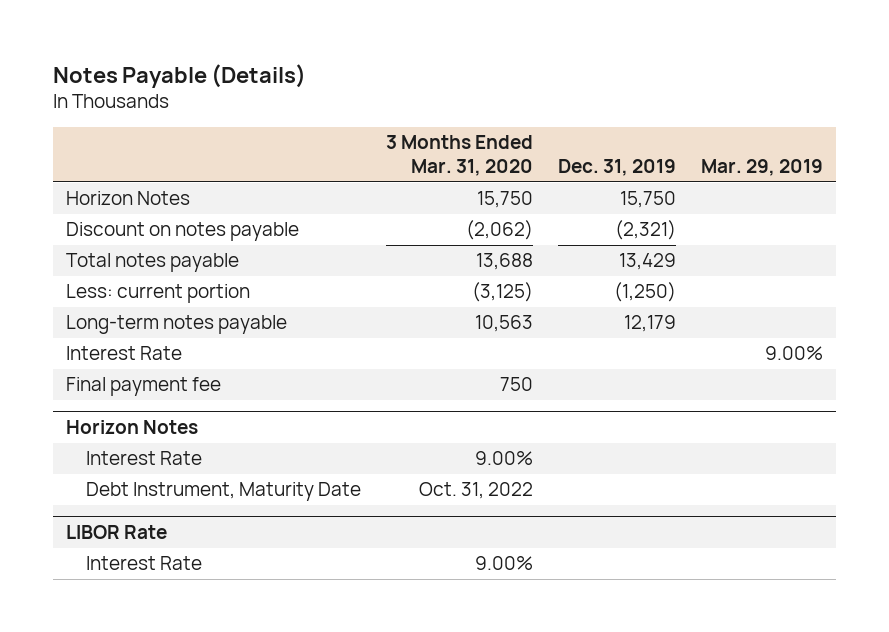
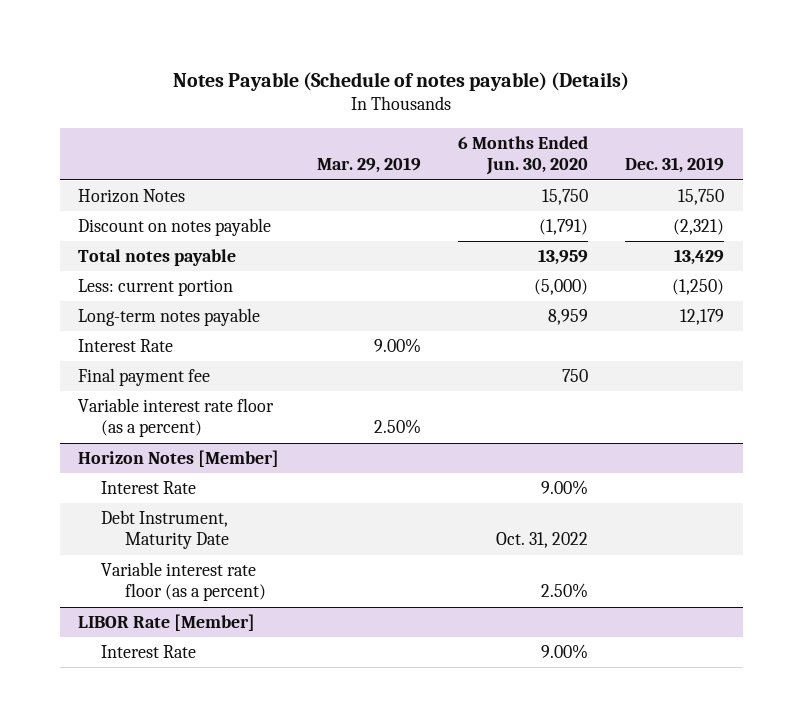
[53,63,307,88] Notes Payable (Details) -> [173,71,630,91] Notes Payable (Schedule of notes payable) (Details)
[385,135,533,177] 3 Months Ended Mar. 31, 2020 -> none
none -> [457,136,588,176] 6 Months Ended Jun. 30, 2020
none -> [78,398,275,438] Variable interest rate floor (as a percent)
[65,420,198,435] Horizon Notes -> [78,450,280,468] Horizon Notes [Member]
none -> [101,562,266,602] Variable interest rate floor (as a percent)
[65,525,167,540] LIBOR Rate -> [78,614,256,632] LIBOR Rate [Member]

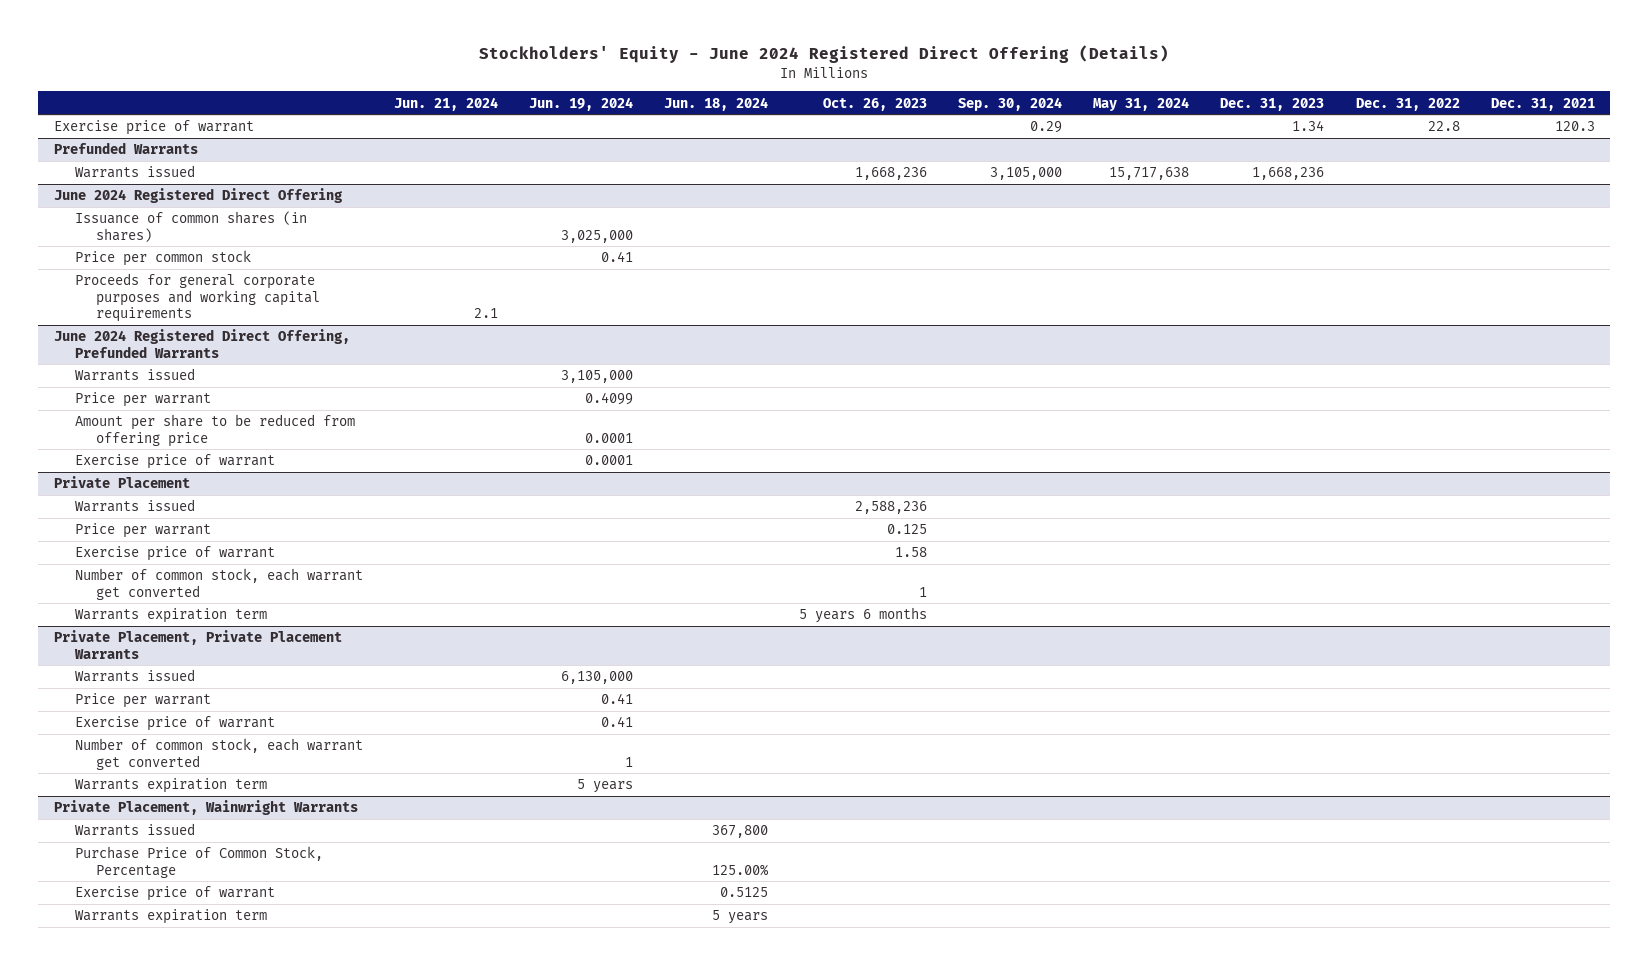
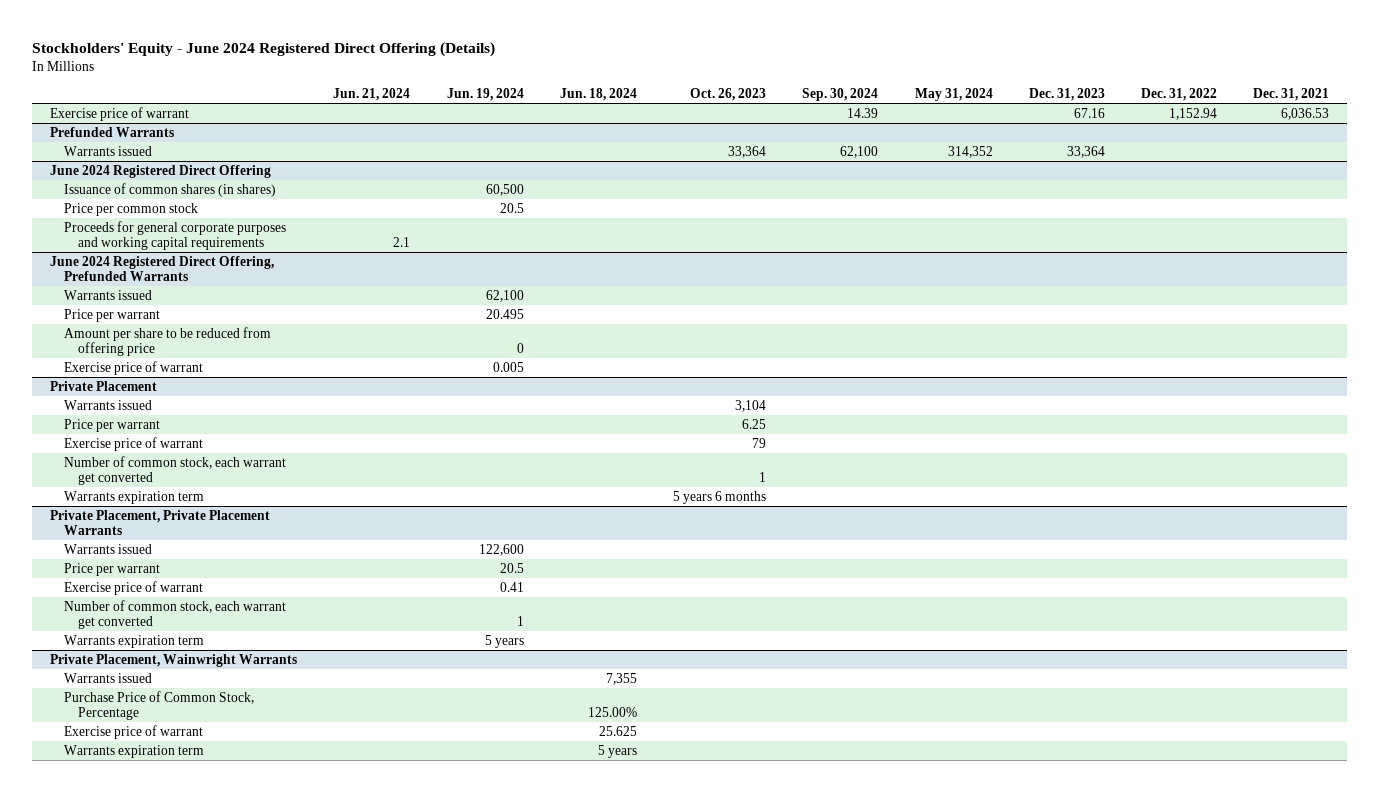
[1030,121,1063,134] 0.29 -> [847,107,879,118] 14.39
[1292,120,1325,132] 1.34 -> [1073,107,1105,118] 67.16
[1427,121,1460,132] 22.8 -> [1169,107,1218,120] 1,152.94
[1554,121,1595,132] 120.3 -> [1281,107,1330,120] 6,036.53
[855,167,928,181] 1,668,236 -> [728,145,767,158] 33,364
[990,167,1063,181] 3,105,000 -> [840,145,879,158] 62,100
[1109,167,1190,181] 15,717,638 -> [947,145,993,158] 314,352
[1252,167,1325,181] 1,668,236 -> [1066,145,1105,158] 33,364
[561,229,634,243] 3,025,000 -> [485,183,524,196] 60,500
[601,251,634,263] 0.41 -> [499,202,524,213] 20.5
[561,370,634,384] 3,105,000 -> [485,289,524,302] 62,100
[585,392,634,406] 0.4099 -> [485,308,524,319] 20.495
[585,432,634,443] 0.0001 -> [516,343,524,354] 0
[585,455,634,466] 0.0001 -> [492,361,524,372] 0.005
[855,501,928,515] 2,588,236 -> [735,399,767,412] 3,104
[887,524,928,535] 0.125 -> [742,418,767,429] 6.25
[895,547,928,558] 1.58 -> [752,437,767,448] 79
[561,671,634,685] 6,130,000 -> [478,543,524,556] 122,600
[601,693,634,705] 0.41 -> [499,562,524,573] 20.5
[712,825,769,839] 367,800 -> [605,672,637,685] 7,355
[720,887,769,898] 0.5125 -> [598,725,637,736] 25.625

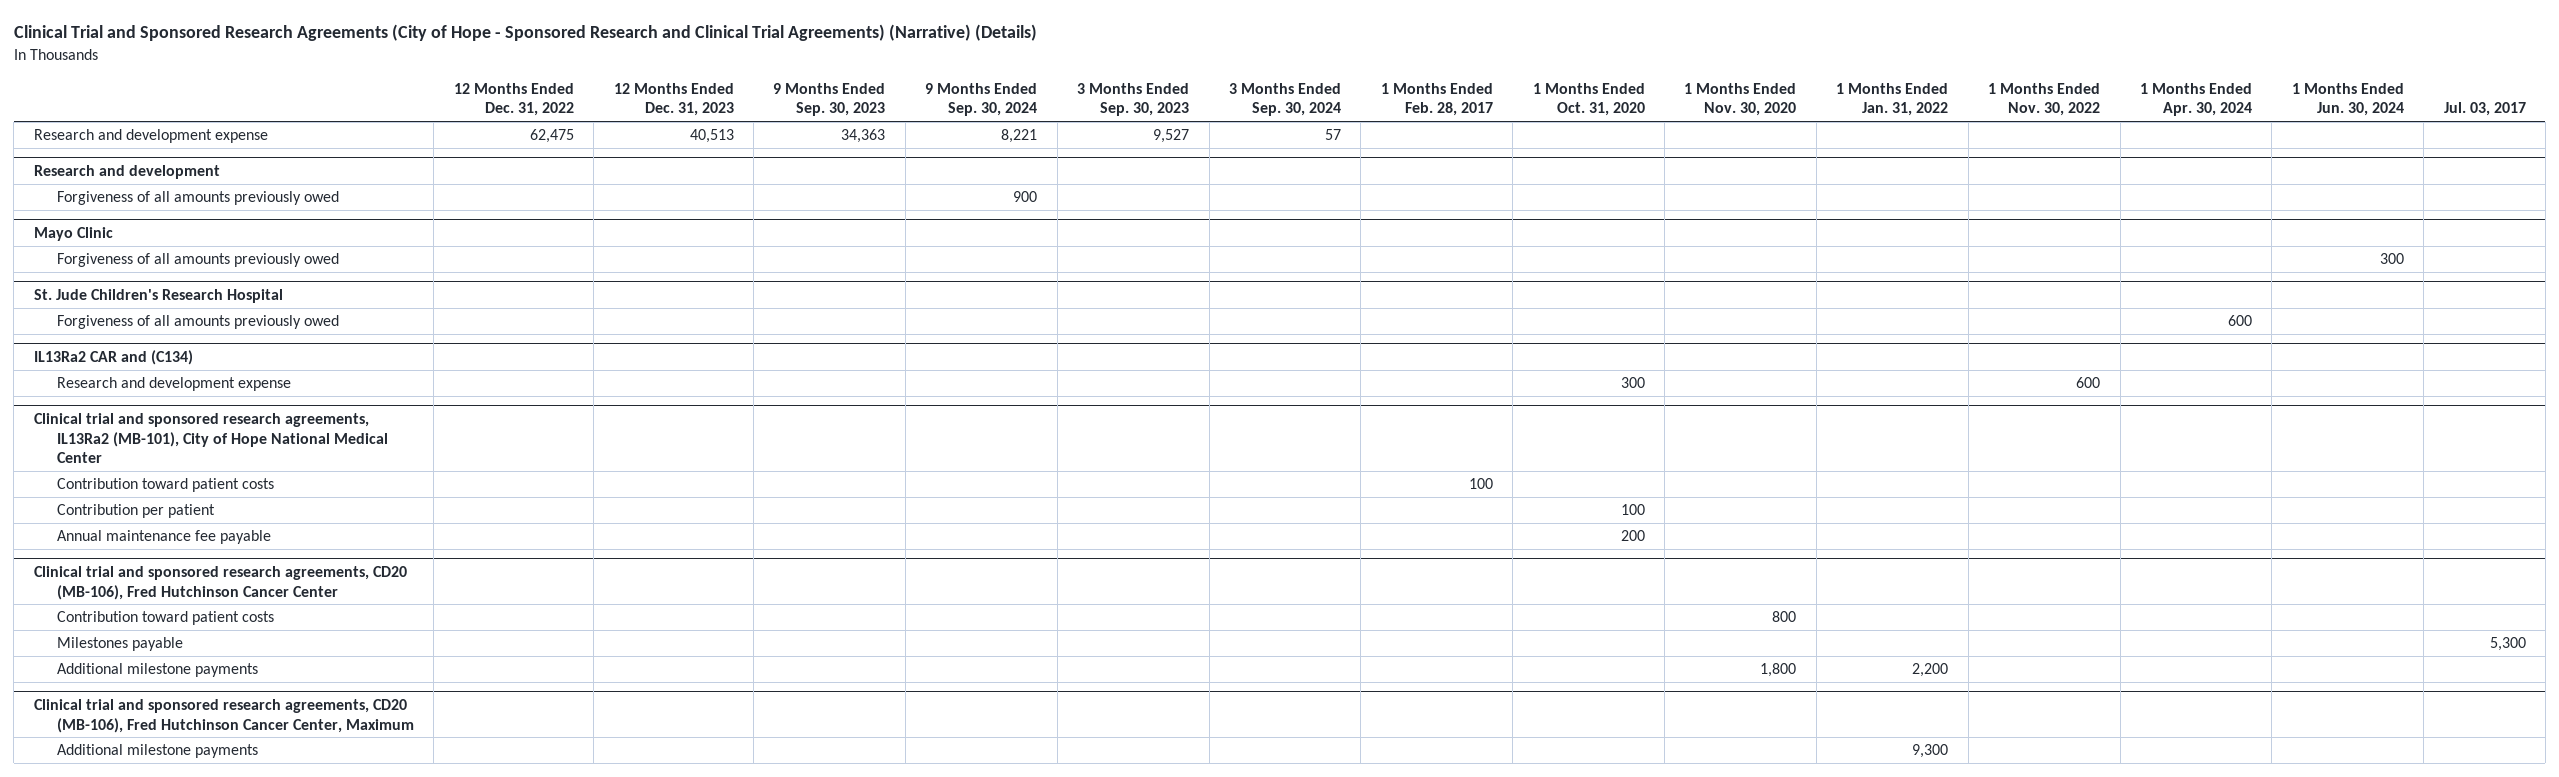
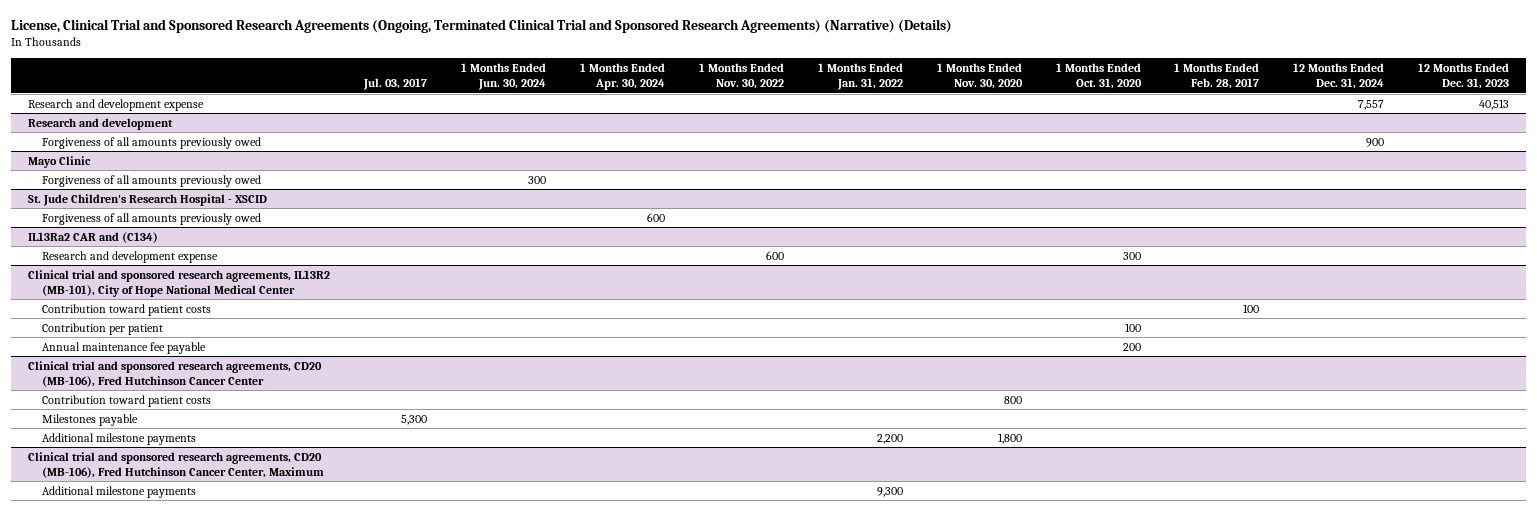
[13,24,1037,42] Clinical Trial and Sponsored Research Agreements (City of Hope - Sponsored Research and Clinical Trial Agreements) (Narrative) (Details) -> [11,18,953,33] License, Clinical Trial and Sponsored Research Agreements (Ongoing, Terminated Clinical Trial and Sponsored Research Agreements) (Narrative) (Details)
[453,82,574,117] 12 Months Ended Dec. 31, 2022 -> none
[773,82,886,117] 9 Months Ended Sep. 30, 2023 -> none
[925,82,1038,117] 9 Months Ended Sep. 30, 2024 -> none
[1077,82,1190,117] 3 Months Ended Sep. 30, 2023 -> none
[1228,82,1341,117] 3 Months Ended Sep. 30, 2024 -> none
none -> [1293,62,1385,90] 12 Months Ended Dec. 31, 2024
[33,288,283,303] St. Jude Children's Research Hospital -> [28,193,268,206] St. Jude Children's Research Hospital - XSCID
[33,412,389,464] Clinical trial and sponsored research agreements, IL13Ra2 (MB-101), City of Hope National Medical Center -> [28,269,331,297] Clinical trial and sponsored research agreements, IL13R2 (MB-101), City of Hope National Medical Center

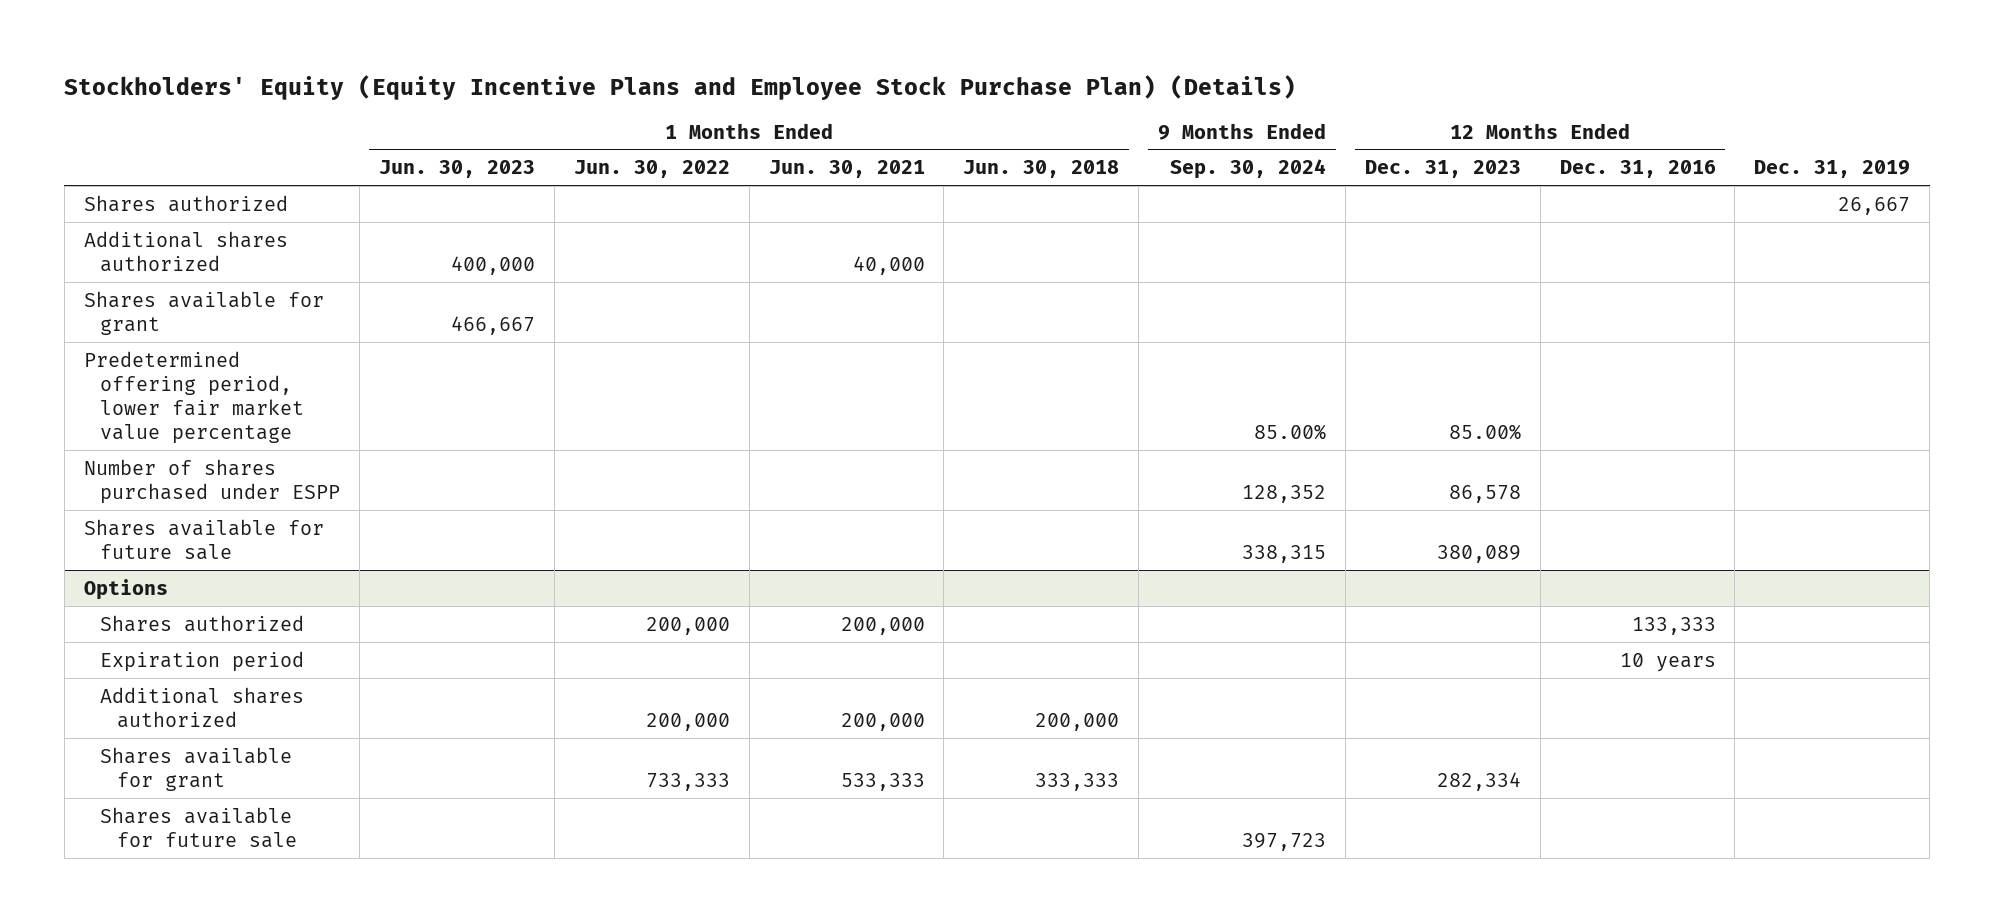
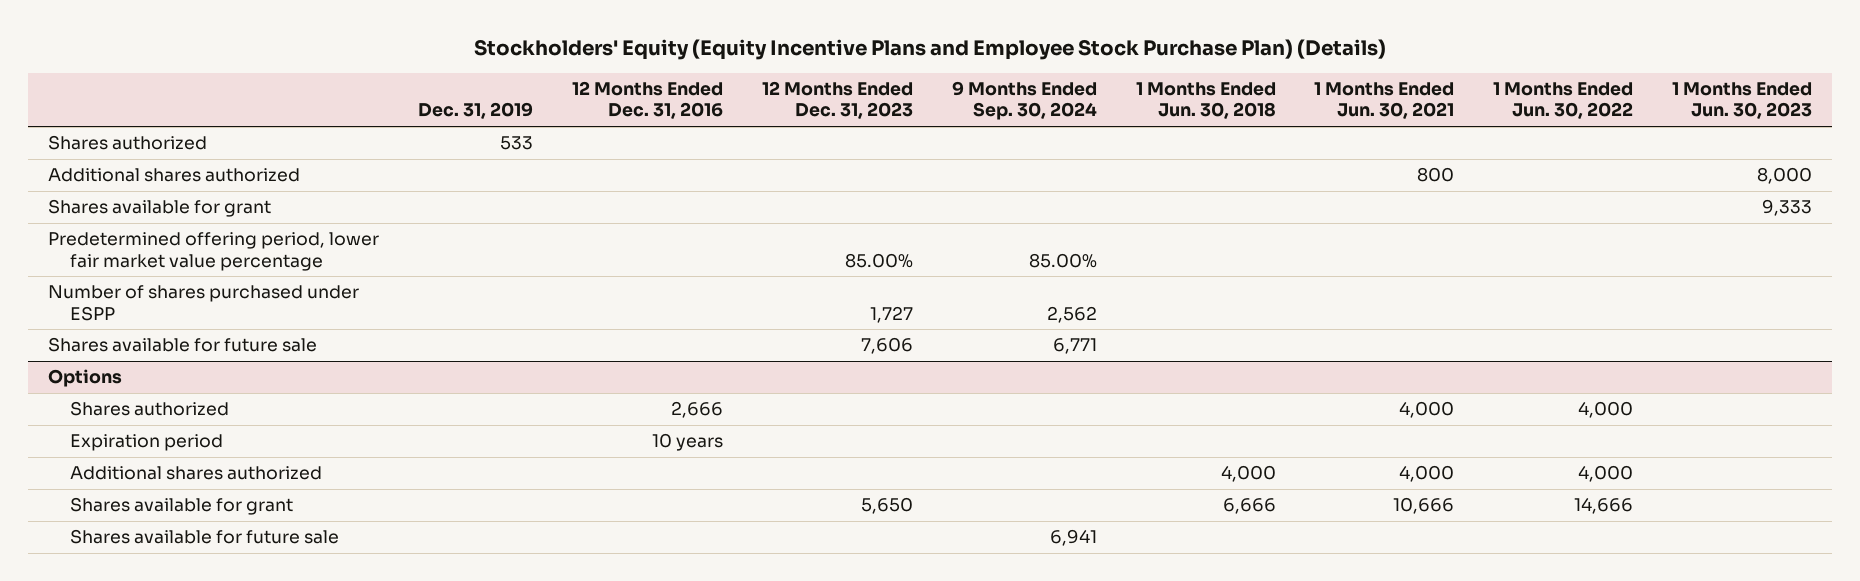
[1838,196,1911,215] 26,667 -> [499,136,533,151] 533
[451,255,536,275] 400,000 -> [1757,167,1813,185] 8,000
[852,255,925,275] 40,000 -> [1417,167,1455,183] 800
[451,315,536,335] 466,667 -> [1762,199,1813,217] 9,333
[1242,484,1327,503] 128,352 -> [1046,305,1097,323] 2,562
[1448,484,1521,503] 86,578 -> [869,305,913,323] 1,727
[1242,544,1327,563] 338,315 -> [1052,338,1097,355] 6,771
[1436,544,1521,563] 380,089 -> [860,337,913,355] 7,606
[645,616,730,635] 200,000 -> [1578,401,1634,419] 4,000
[840,616,925,635] 200,000 -> [1399,401,1455,419] 4,000
[1631,616,1716,635] 133,333 -> [670,401,723,419] 2,666
[645,712,730,731] 200,000 -> [1578,465,1634,483] 4,000
[840,712,925,731] 200,000 -> [1399,465,1455,483] 4,000
[1035,712,1120,731] 200,000 -> [1220,465,1276,483] 4,000
[645,772,730,791] 733,333 -> [1574,497,1634,515] 14,666
[840,772,925,791] 533,333 -> [1393,497,1455,515] 10,666
[1035,772,1120,791] 333,333 -> [1222,498,1276,515] 6,666
[1436,771,1521,791] 282,334 -> [860,497,913,515] 5,650
[1242,832,1327,851] 397,723 -> [1049,529,1097,547] 6,941

